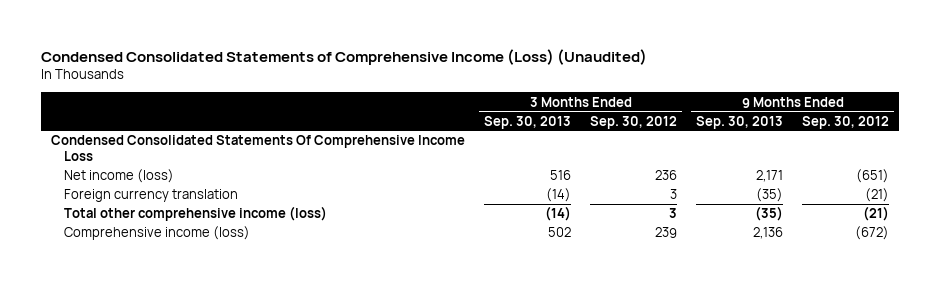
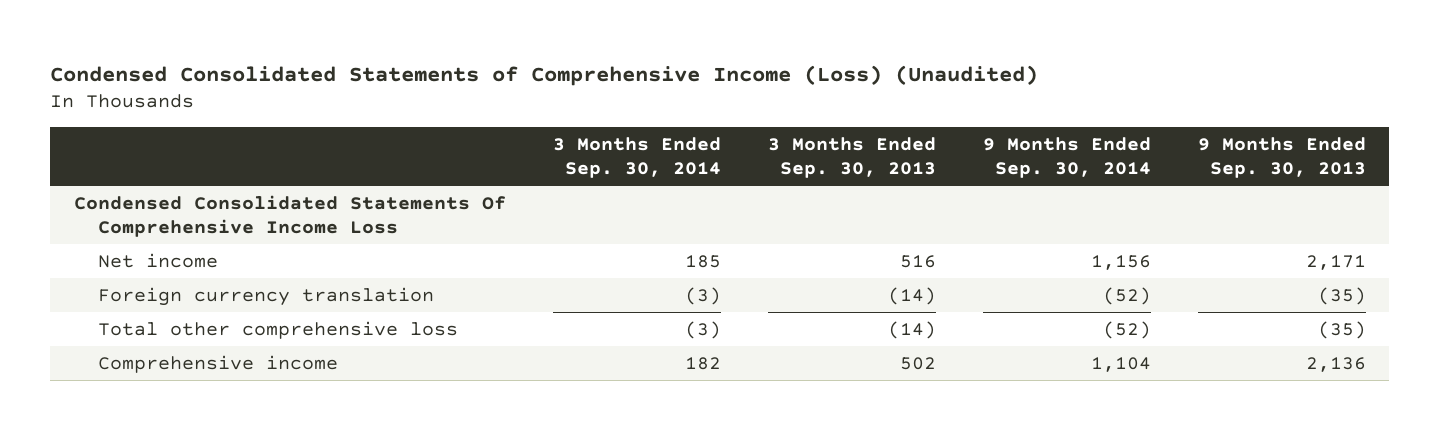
[590,115,678,129] Sep. 30, 2012 -> none
[802,115,890,129] Sep. 30, 2012 -> none
none -> [552,136,721,179] 3 Months Ended Sep. 30, 2014
none -> [982,136,1151,179] 9 Months Ended Sep. 30, 2014
[64,169,175,184] Net income (loss) -> [98,252,219,268] Net income
[64,206,328,222] Total other comprehensive income (loss) -> [98,320,459,339] Total other comprehensive loss
[64,226,251,241] Comprehensive income (loss) -> [98,354,339,373] Comprehensive income

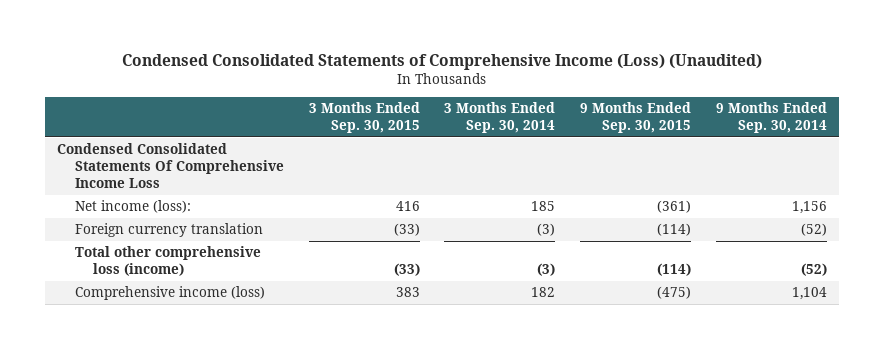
[767,136,936,179] 3 Months Ended Sep. 30, 2013 -> none
[1197,136,1366,179] 9 Months Ended Sep. 30, 2013 -> none
none -> [308,102,420,134] 3 Months Ended Sep. 30, 2015
none -> [580,102,692,134] 9 Months Ended Sep. 30, 2015
[98,252,219,268] Net income -> [75,200,192,214] Net income (loss):
[98,320,459,339] Total other comprehensive loss -> [75,246,262,277] Total other comprehensive loss (income)
[98,354,339,373] Comprehensive income -> [75,286,266,301] Comprehensive income (loss)

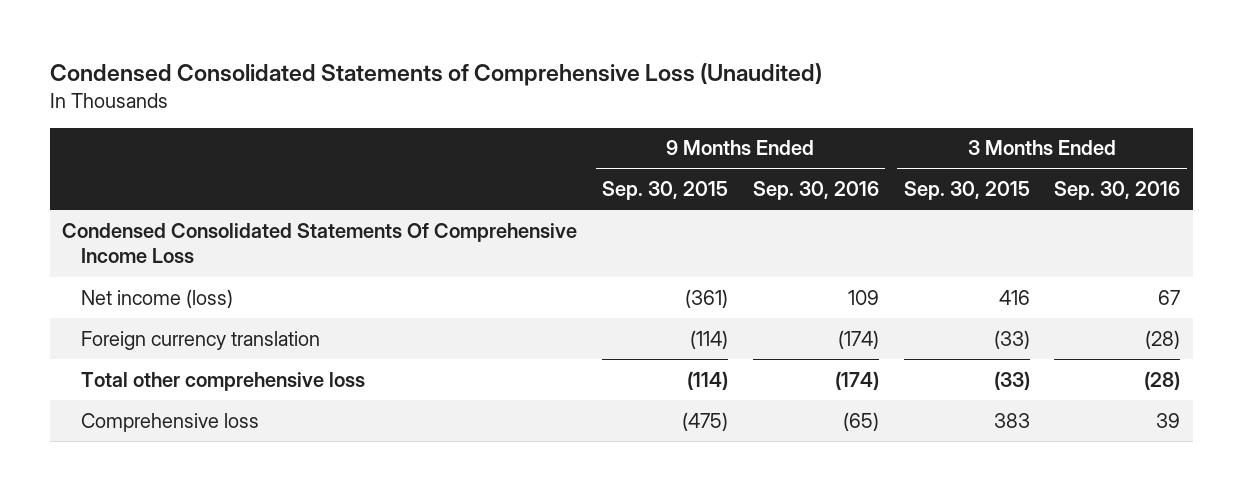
[121,53,762,70] Condensed Consolidated Statements of Comprehensive Income (Loss) (Unaudited) -> [49,62,822,86] Condensed Consolidated Statements of Comprehensive Loss (Unaudited)
[444,102,556,134] 3 Months Ended Sep. 30, 2014 -> none
[715,102,827,134] 9 Months Ended Sep. 30, 2014 -> none
none -> [752,181,879,201] Sep. 30, 2016
none -> [1054,181,1181,201] Sep. 30, 2016
[75,200,192,214] Net income (loss): -> [81,288,234,308] Net income (loss)
[75,246,262,277] Total other comprehensive loss (income) -> [81,371,366,391] Total other comprehensive loss
[75,286,266,301] Comprehensive income (loss) -> [81,412,260,432] Comprehensive loss

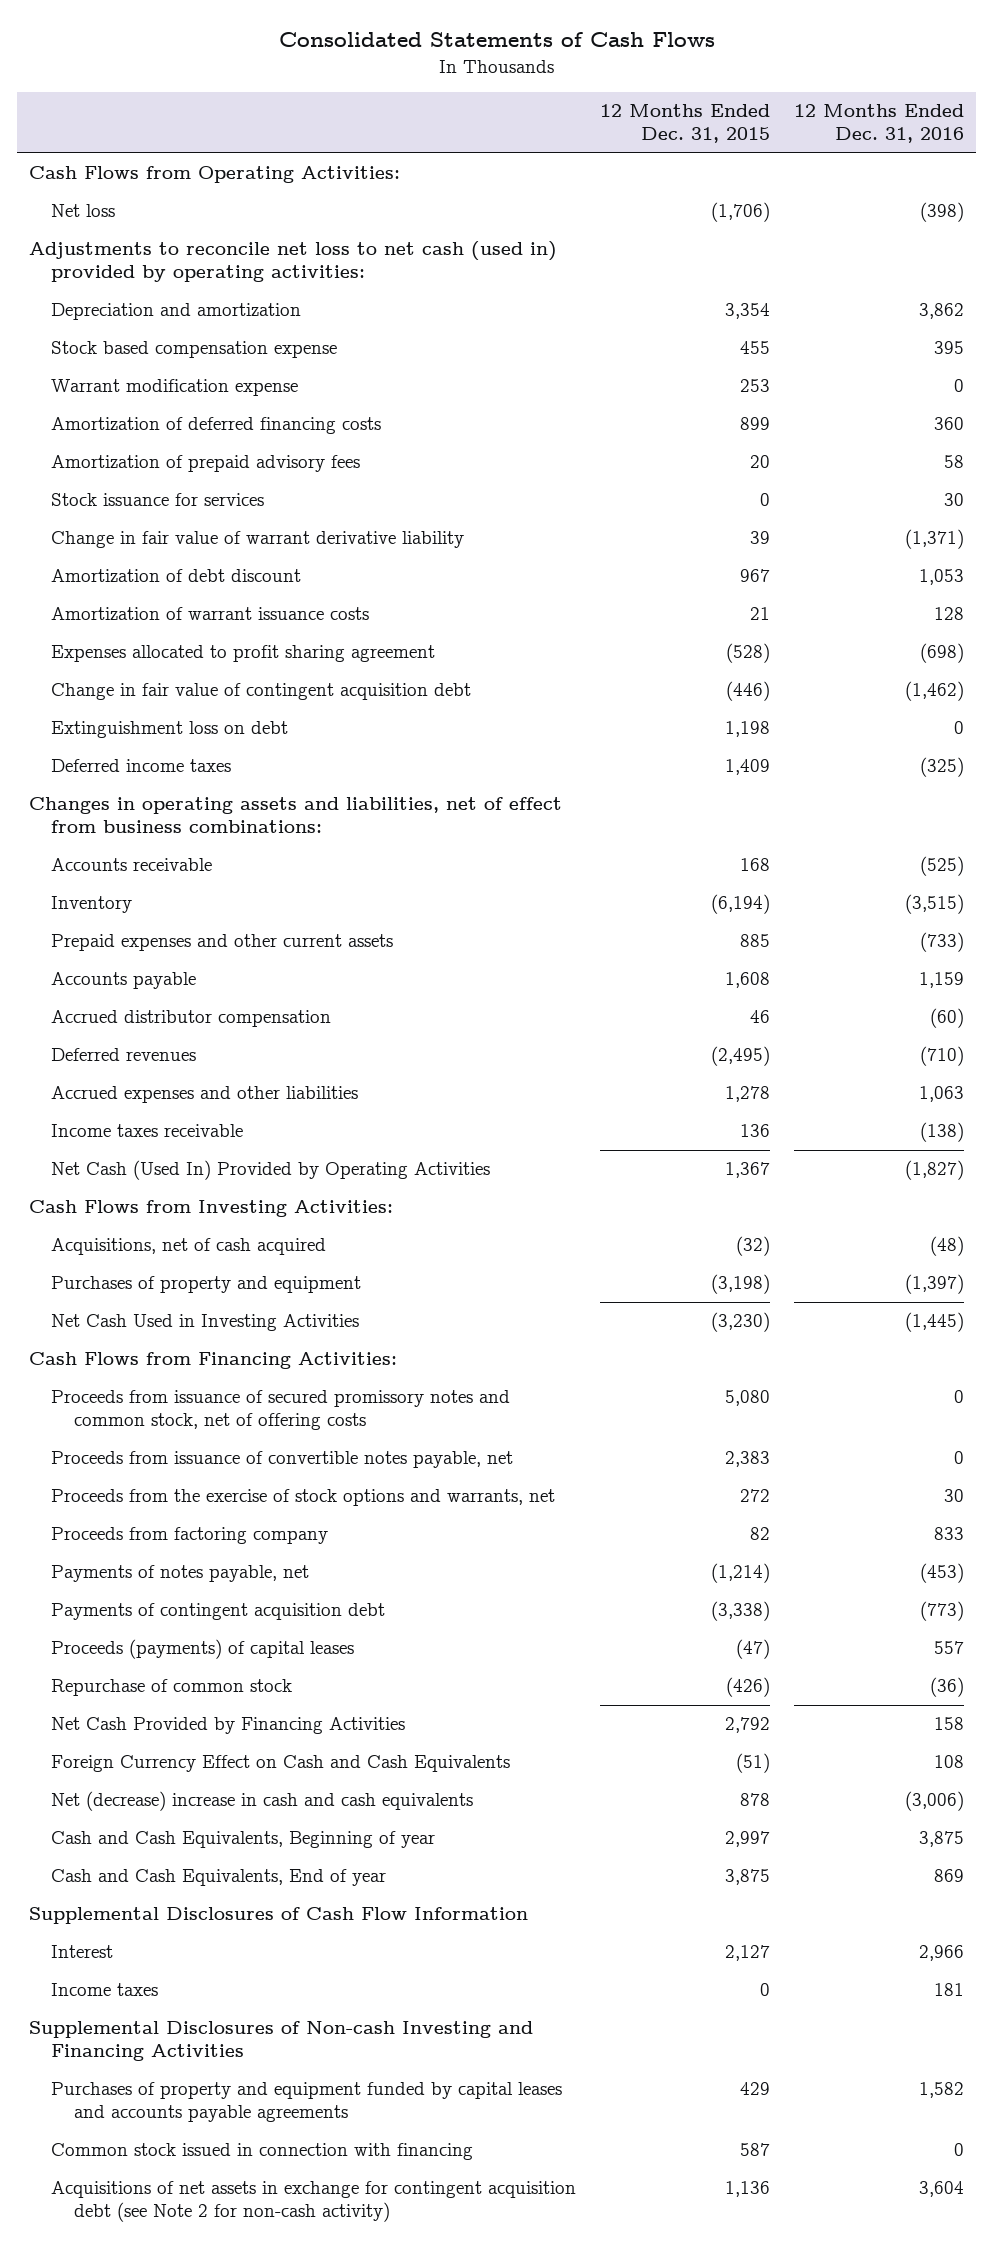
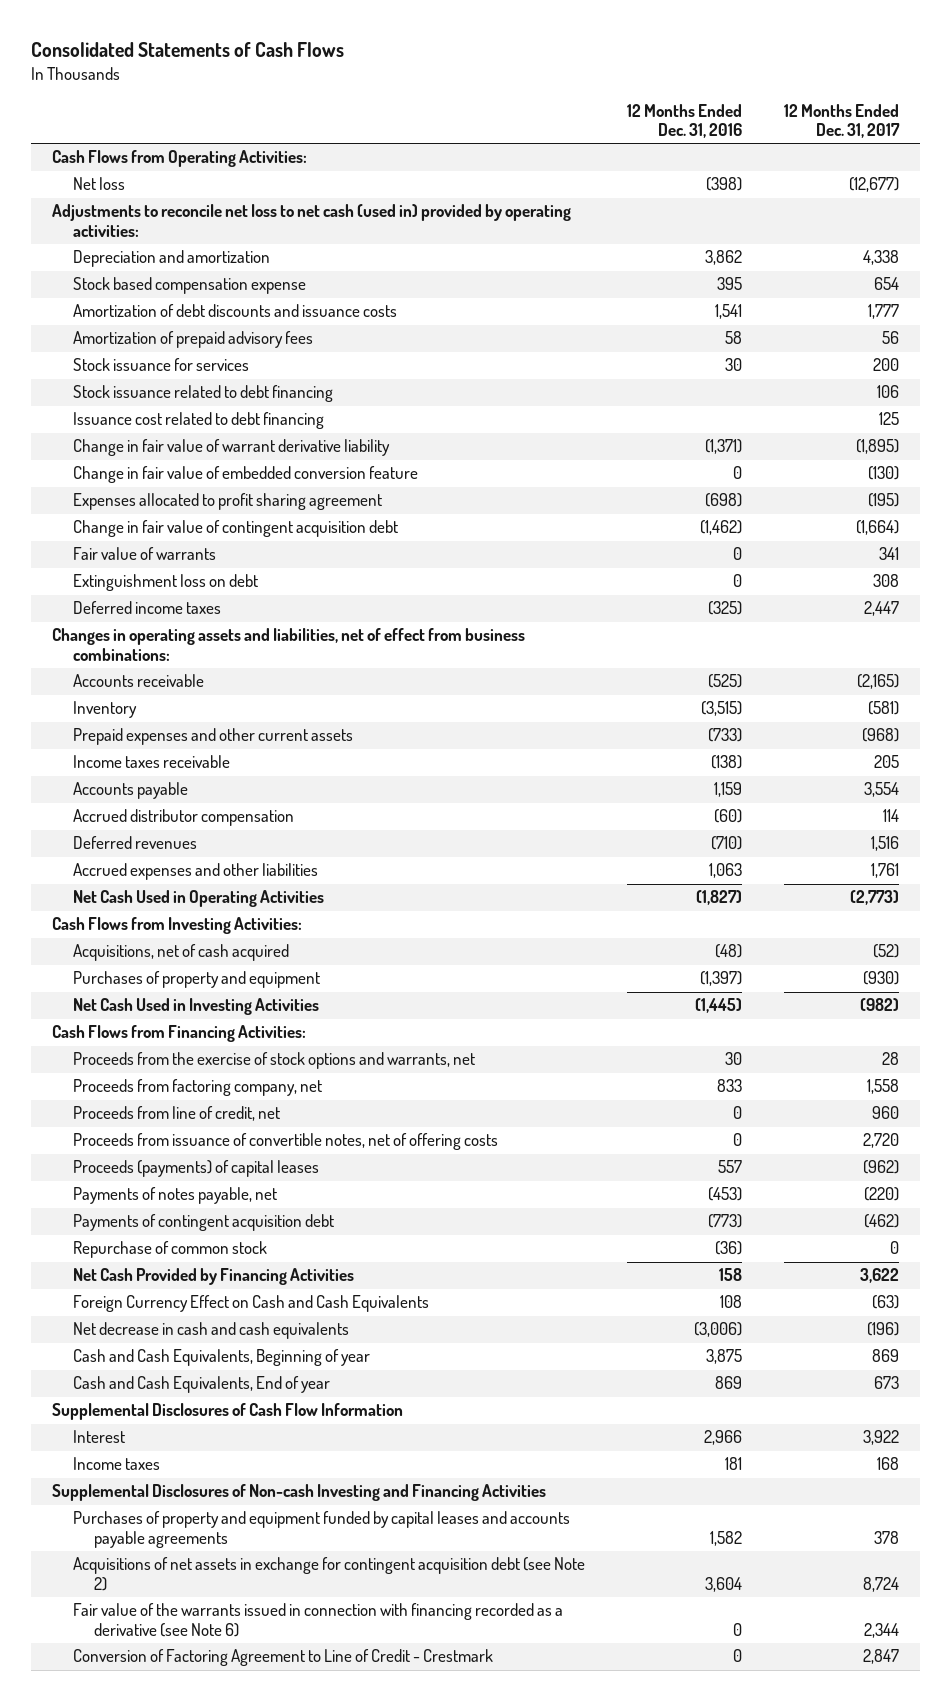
[600,104,771,144] 12 Months Ended Dec. 31, 2015 -> none
none -> [783,103,900,139] 12 Months Ended Dec. 31, 2017
[51,379,299,397] Warrant modification expense -> none
[51,417,382,435] Amortization of deferred financing costs -> none
none -> [73,304,398,318] Amortization of debt discounts and issuance costs
none -> [73,385,334,403] Stock issuance related to debt financing
none -> [73,412,325,430] Issuance cost related to debt financing
[51,569,302,583] Amortization of debt discount -> none
[51,607,370,621] Amortization of warrant issuance costs -> none
none -> [73,466,419,484] Change in fair value of embedded conversion feature
none -> [73,547,217,561] Fair value of warrants
[51,1124,244,1138] Income taxes receivable -> [73,755,231,769] Income taxes receivable
[51,1160,491,1181] Net Cash (Used In) Provided by Operating Activities -> [73,890,325,908] Net Cash Used in Operating Activities
[51,1390,511,1431] Proceeds from issuance of secured promissory notes and common stock, net of offering costs -> none
[51,1451,514,1469] Proceeds from issuance of convertible notes payable, net -> none
[51,1527,329,1545] Proceeds from factoring company -> [73,1079,323,1097] Proceeds from factoring company, net
none -> [73,1106,281,1122] Proceeds from line of credit, net
none -> [73,1133,499,1151] Proceeds from issuance of convertible notes, net of offering costs
[51,1639,355,1660] Proceeds (payments) of capital leases -> [73,1160,320,1178] Proceeds (payments) of capital leases
[51,1791,474,1812] Net (decrease) increase in cash and cash equivalents -> [73,1322,350,1340] Net decrease in cash and cash equivalents
[51,2143,474,2161] Common stock issued in connection with financing -> none
[51,2181,577,2223] Acquisitions of net assets in exchange for contingent acquisition debt (see Note 2 for non-cash activity) -> [73,1557,586,1592] Acquisitions of net assets in exchange for contingent acquisition debt (see Note 2)
none -> [73,1603,564,1638] Fair value of the warrants issued in connection with financing recorded as a derivative (see Note 6)
none -> [73,1649,494,1667] Conversion of Factoring Agreement to Line of Credit - Crestmark

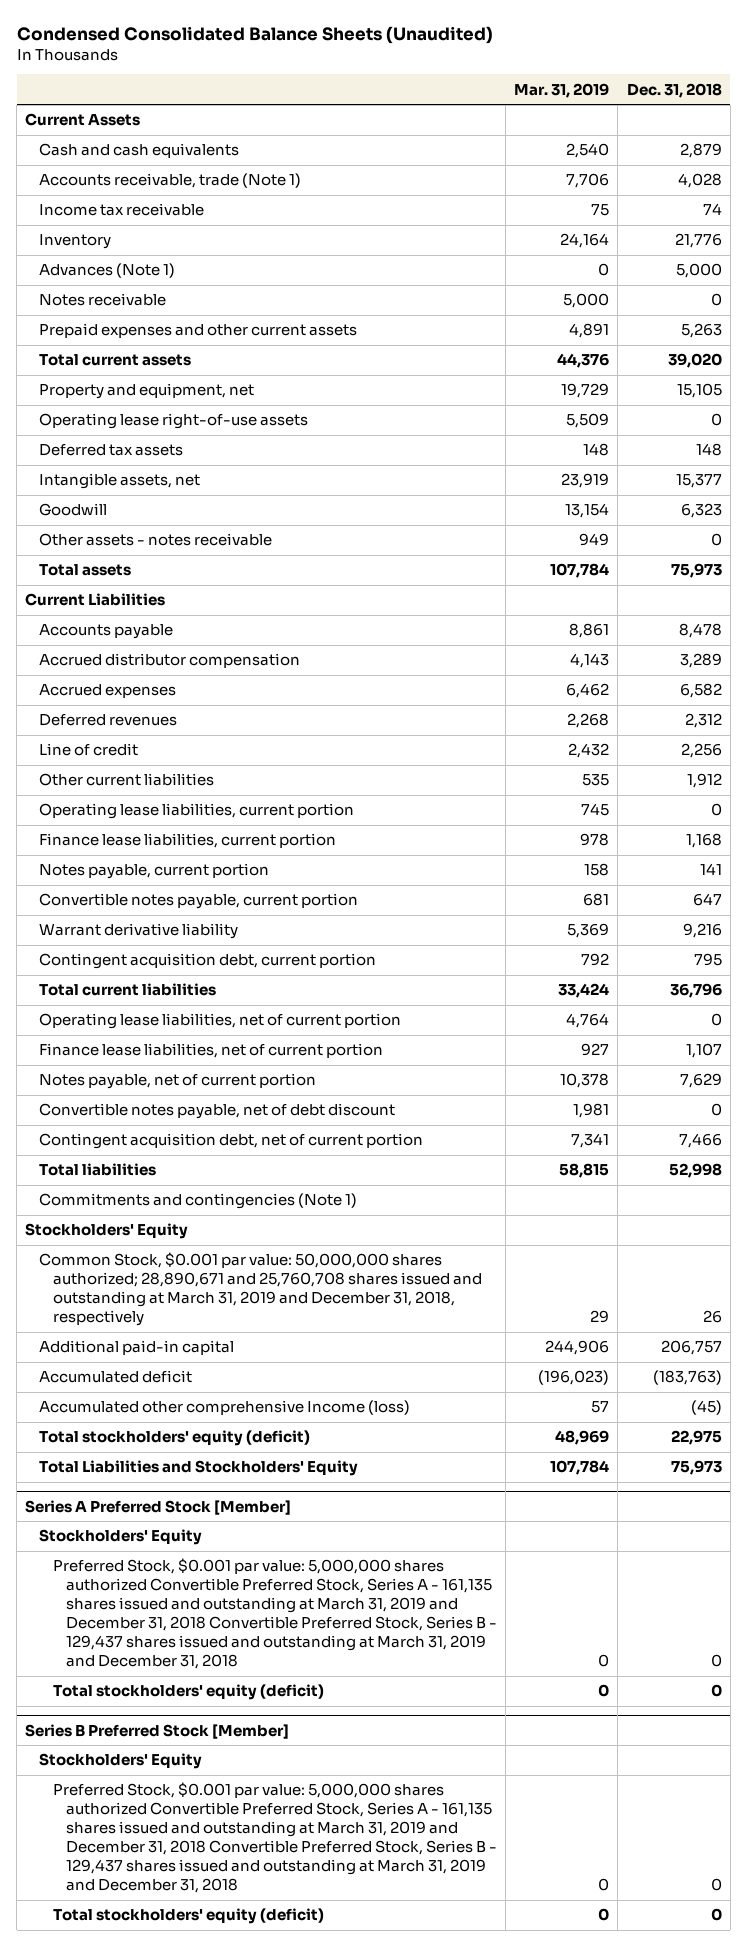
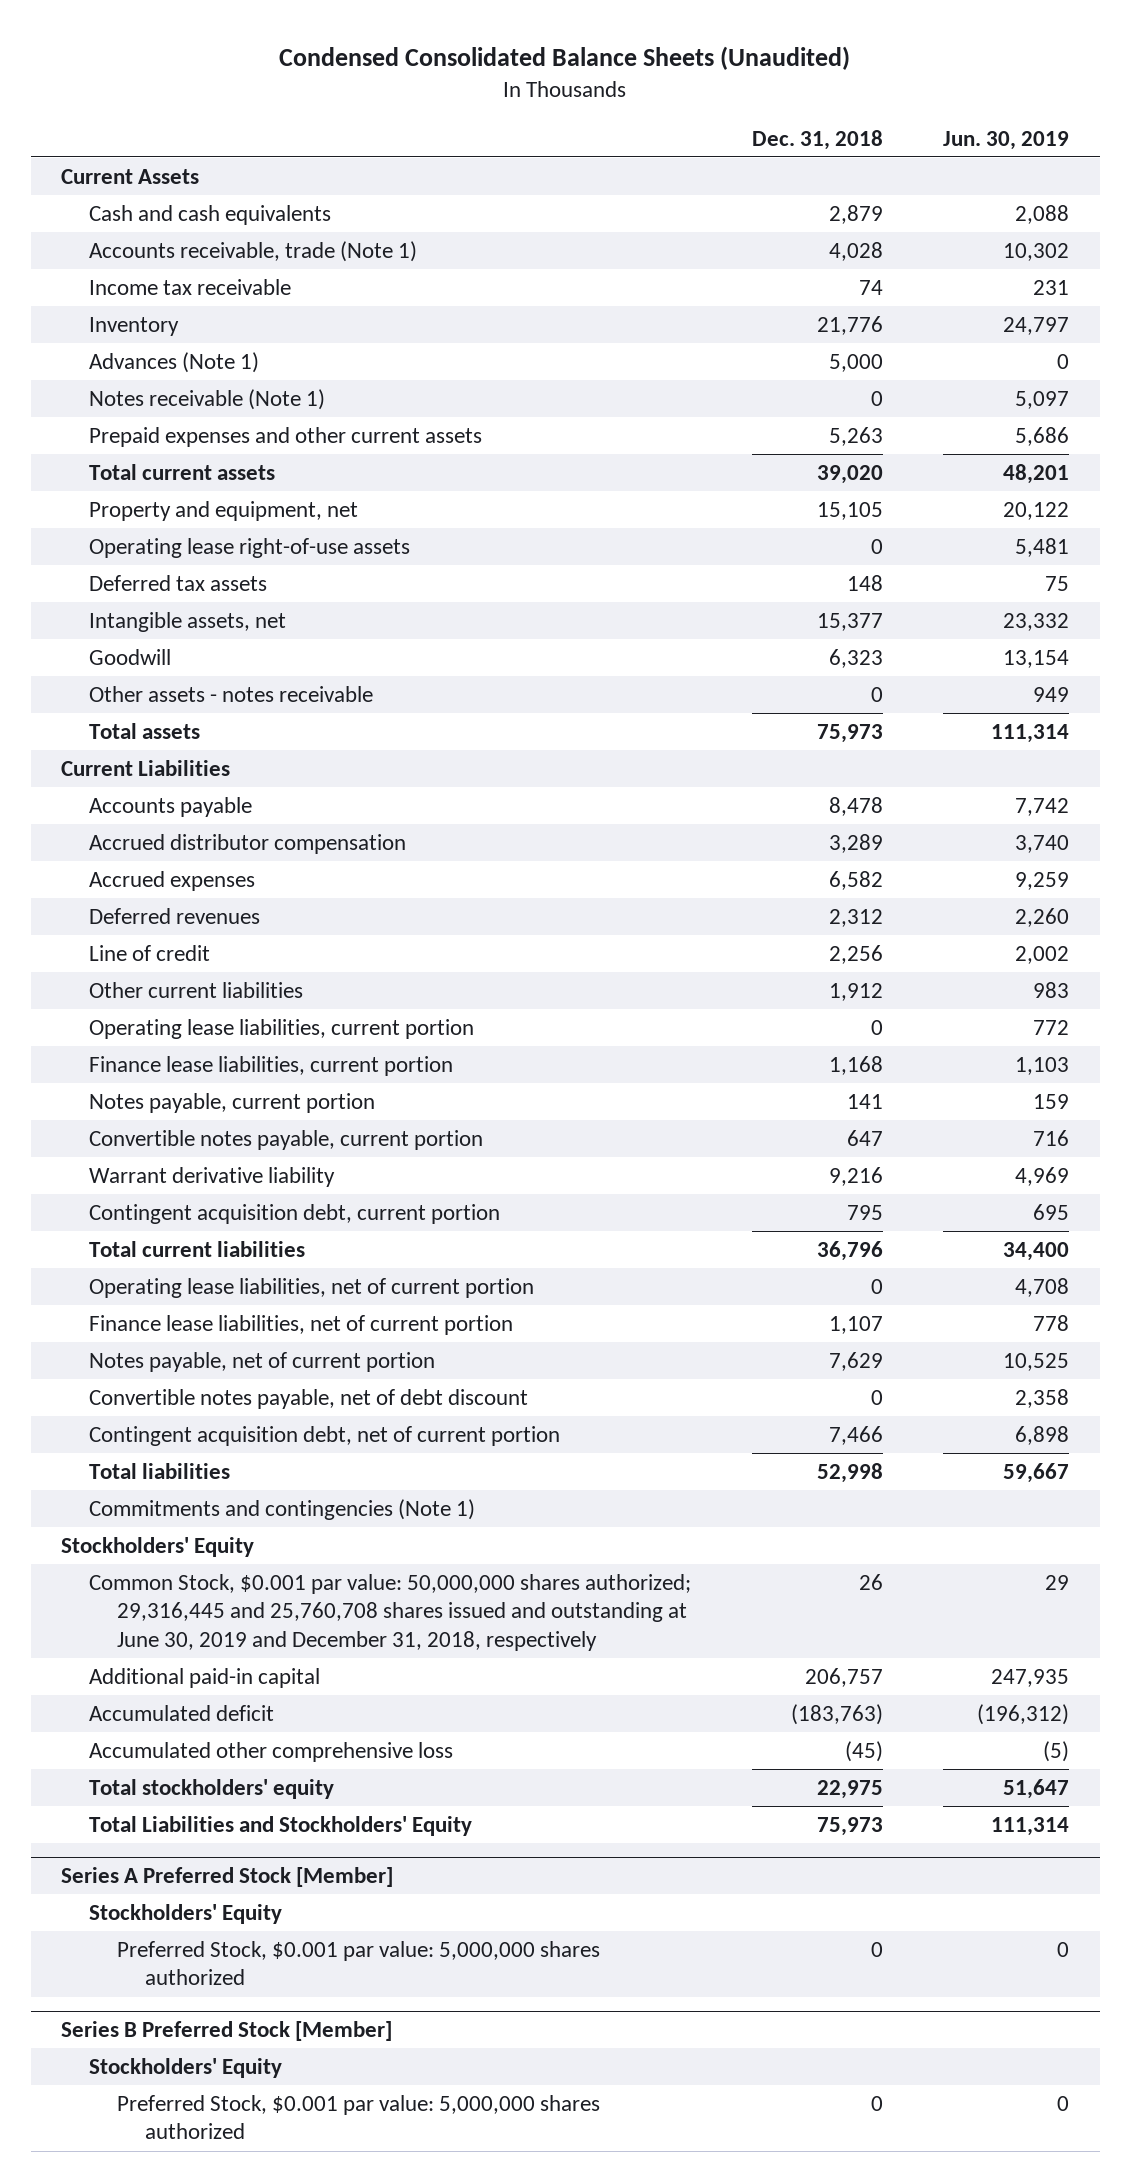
[514,82,610,98] Mar. 31, 2019 -> none
none -> [943,130,1070,150] Jun. 30, 2019
[38,293,166,307] Notes receivable -> [88,389,325,411] Notes receivable (Note 1)
[38,1252,482,1327] Common Stock, $0.001 par value: 50,000,000 shares authorized; 28,890,671 and 25,760,708 shares issued and outstanding at March 31, 2019 and December 31, 2018, respectively -> [88,1574,691,1651] Common Stock, $0.001 par value: 50,000,000 shares authorized; 29,316,445 and 25,760,708 shares issued and outstanding at June 30, 2019 and December 31, 2018, respectively
[38,1400,410,1416] Accumulated other comprehensive Income (loss) -> [88,1742,453,1763] Accumulated other comprehensive loss
[38,1430,310,1447] Total stockholders' equity (deficit) -> [88,1779,334,1800] Total stockholders' equity
[52,1684,324,1701] Total stockholders' equity (deficit) -> none
[52,1558,498,1670] Preferred Stock, $0.001 par value: 5,000,000 shares authorized Convertible Preferred Stock, Series A - 161,135 shares issued and outstanding at March 31, 2019 and December 31, 2018 Convertible Preferred Stock, Series B - 129,437 shares issued and outstanding at March 31, 2019 and December 31, 2018 -> [116,1941,600,1986] Preferred Stock, $0.001 par value: 5,000,000 shares authorized
[52,1908,324,1925] Total stockholders' equity (deficit) -> none
[52,1782,498,1894] Preferred Stock, $0.001 par value: 5,000,000 shares authorized Convertible Preferred Stock, Series A - 161,135 shares issued and outstanding at March 31, 2019 and December 31, 2018 Convertible Preferred Stock, Series B - 129,437 shares issued and outstanding at March 31, 2019 and December 31, 2018 -> [116,2095,600,2140] Preferred Stock, $0.001 par value: 5,000,000 shares authorized

